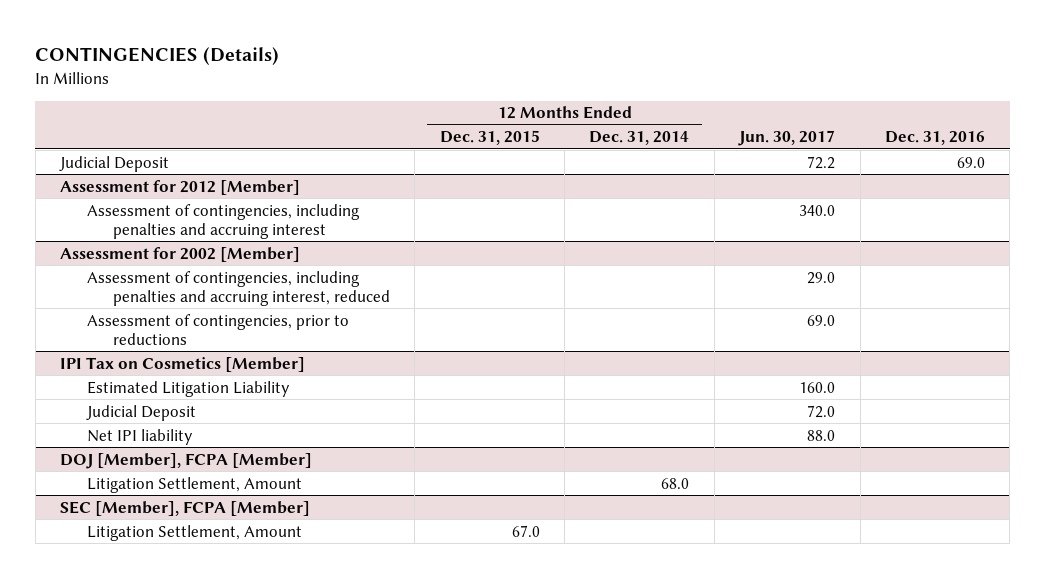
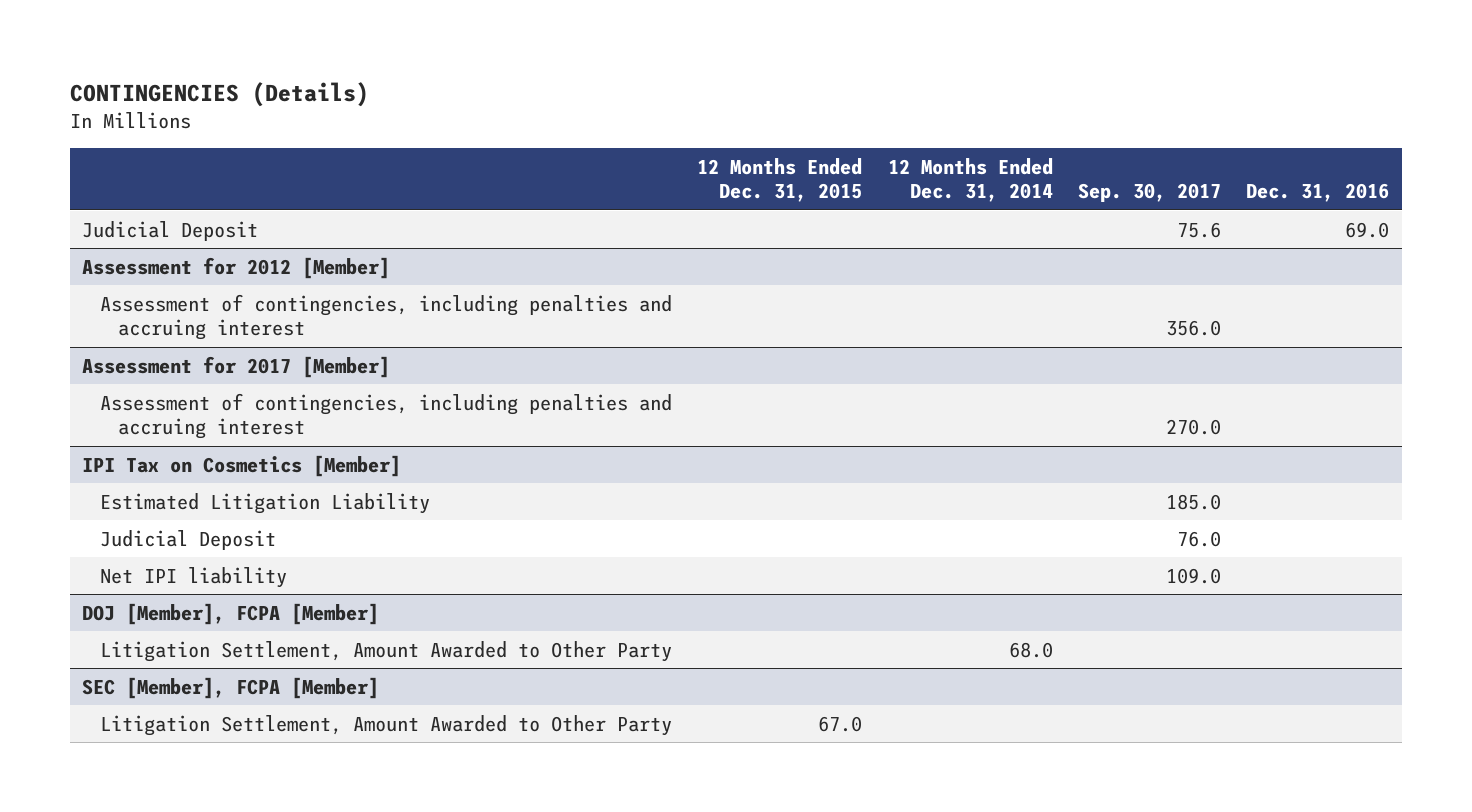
[738,130,836,147] Jun. 30, 2017 -> none
none -> [1078,183,1222,203] Sep. 30, 2017
[59,246,300,262] Assessment for 2002 [Member] -> none
[86,270,391,306] Assessment of contingencies, including penalties and accruing interest, reduced -> none
[86,313,349,345] Assessment of contingencies, prior to reductions -> none
none -> [82,355,391,378] Assessment for 2017 [Member]
none -> [100,392,673,440] Assessment of contingencies, including penalties and accruing interest
[86,476,302,493] Litigation Settlement, Amount -> none
none -> [100,640,673,662] Litigation Settlement, Amount Awarded to Other Party
[86,524,302,541] Litigation Settlement, Amount -> none
none -> [100,714,673,736] Litigation Settlement, Amount Awarded to Other Party

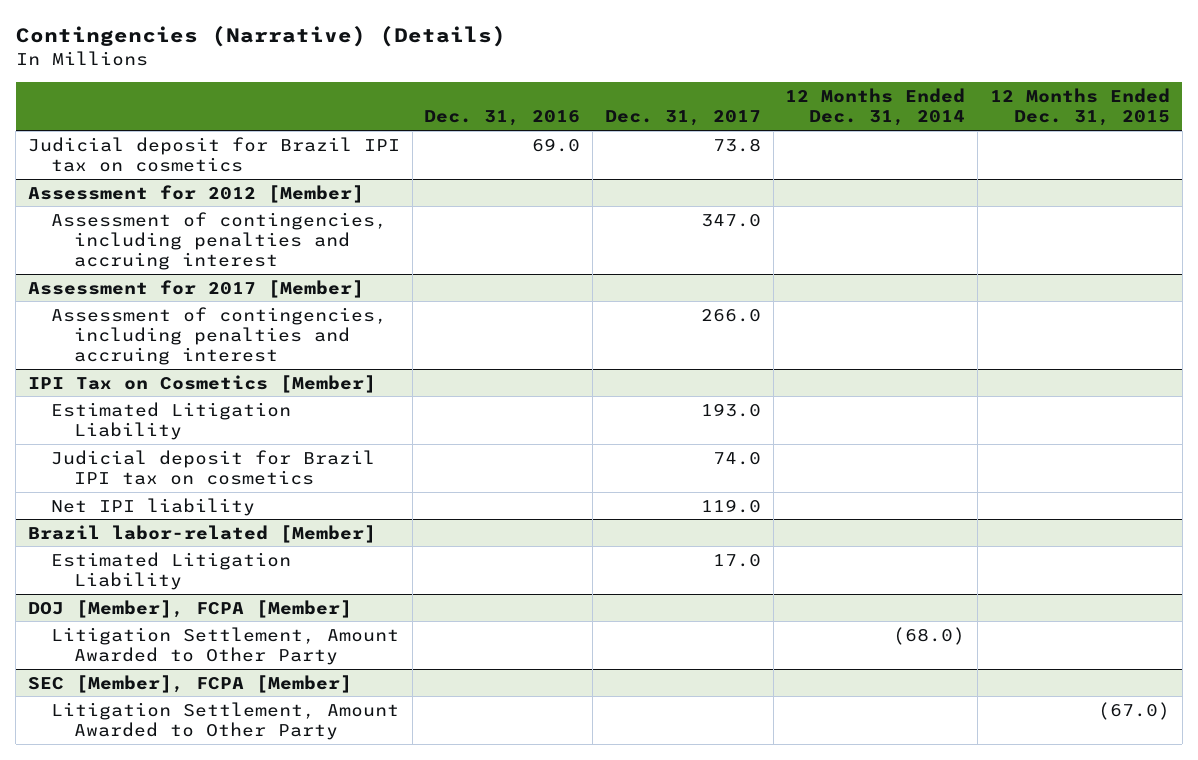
[69,81,369,107] CONTINGENCIES (Details) -> [15,26,506,48] Contingencies (Narrative) (Details)
[1078,183,1222,203] Sep. 30, 2017 -> none
none -> [604,110,761,127] Dec. 31, 2017
[82,220,259,241] Judicial Deposit -> [27,136,400,173] Judicial deposit for Brazil IPI tax on cosmetics
[100,529,277,550] Judicial Deposit -> [50,449,375,486] Judicial deposit for Brazil IPI tax on cosmetics
none -> [27,524,376,543] Brazil labor-related [Member]
none -> [50,551,291,591] Estimated Litigation Liability
[1008,641,1053,658] 68.0 -> [893,626,966,645] (68.0)
[818,715,863,732] 67.0 -> [1098,701,1171,720] (67.0)

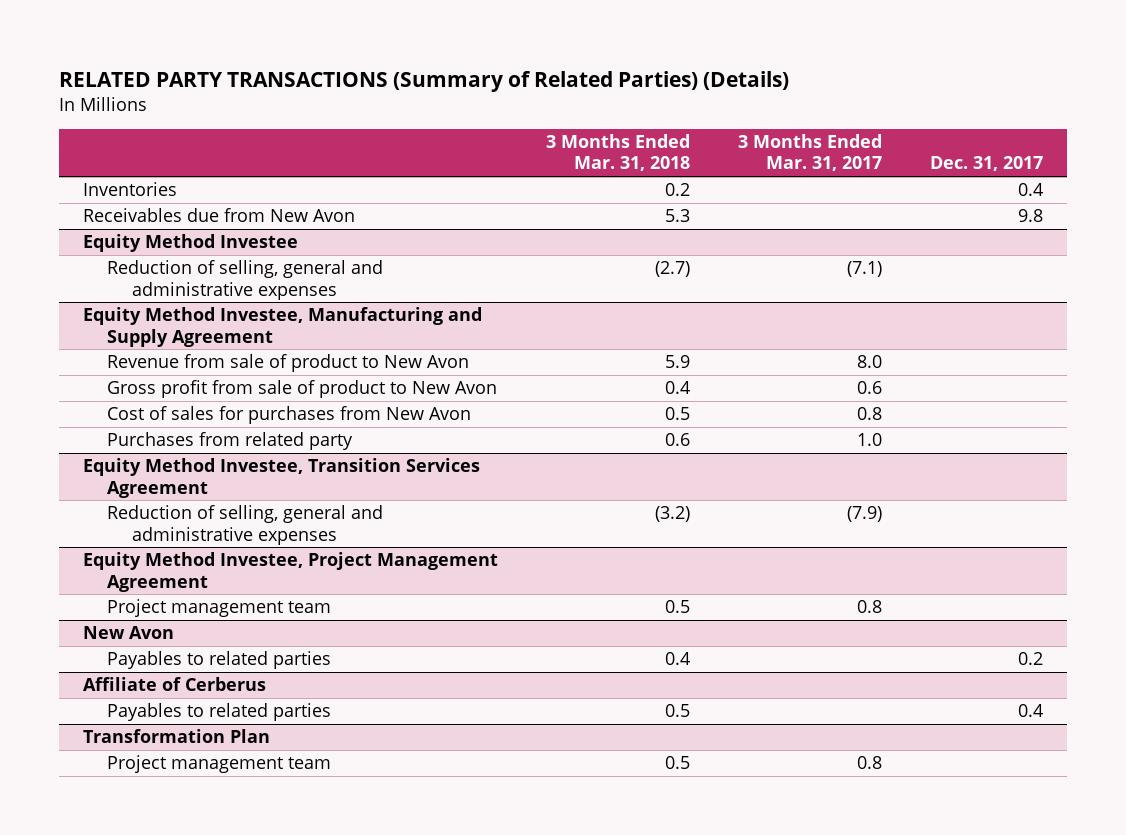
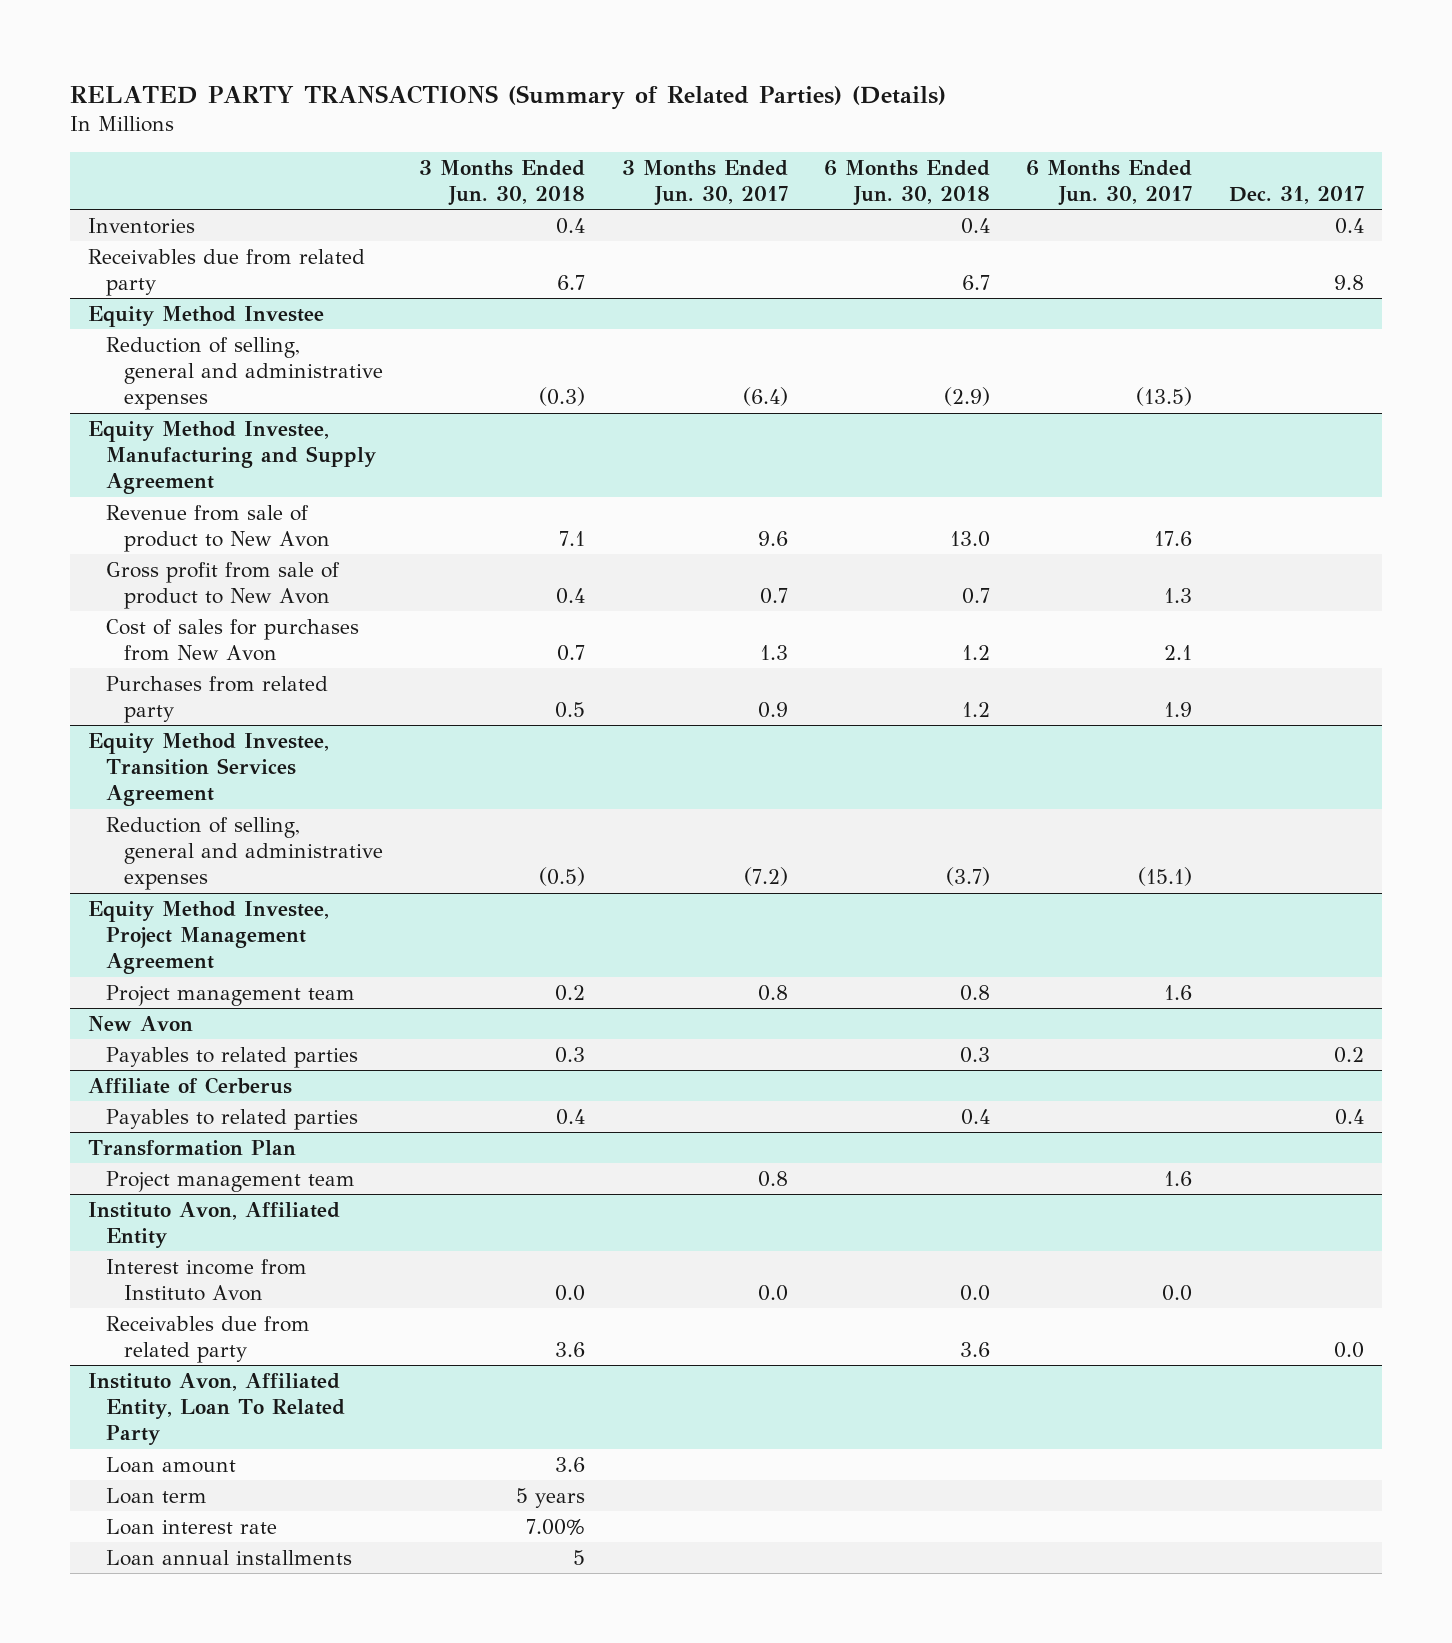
[546,134,691,172] 3 Months Ended Mar. 31, 2018 -> none
[738,134,883,172] 3 Months Ended Mar. 31, 2017 -> none
none -> [419,159,586,206] 3 Months Ended Jun. 30, 2018
none -> [621,159,788,206] 3 Months Ended Jun. 30, 2017
none -> [824,159,991,206] 6 Months Ended Jun. 30, 2018
none -> [1026,159,1193,206] 6 Months Ended Jun. 30, 2017
[83,208,356,223] Receivables due from New Avon -> [88,248,366,297] Receivables due from related party
none -> [88,1201,341,1249] Instituto Avon, Affiliated Entity
none -> [106,1258,308,1302] Interest income from Instituto Avon
none -> [106,1315,311,1364] Receivables due from related party
none -> [88,1372,346,1446] Instituto Avon, Affiliated Entity, Loan To Related Party
none -> [106,1456,237,1473] Loan amount
none -> [106,1487,208,1504] Loan term
none -> [106,1518,278,1535] Loan interest rate
none -> [106,1549,353,1566] Loan annual installments

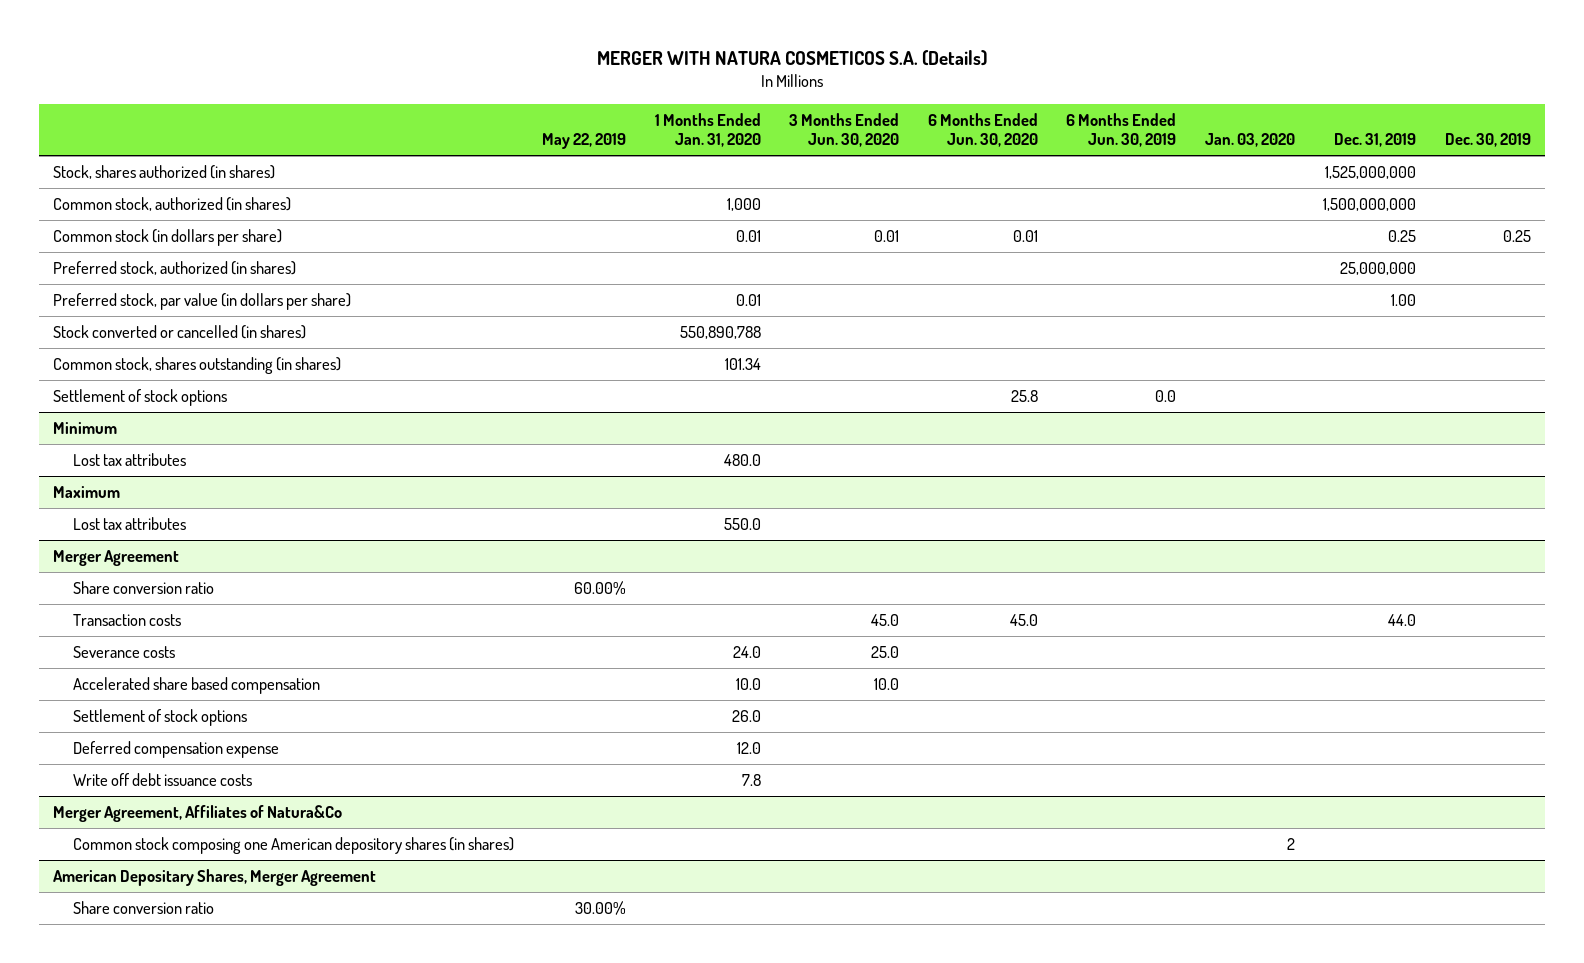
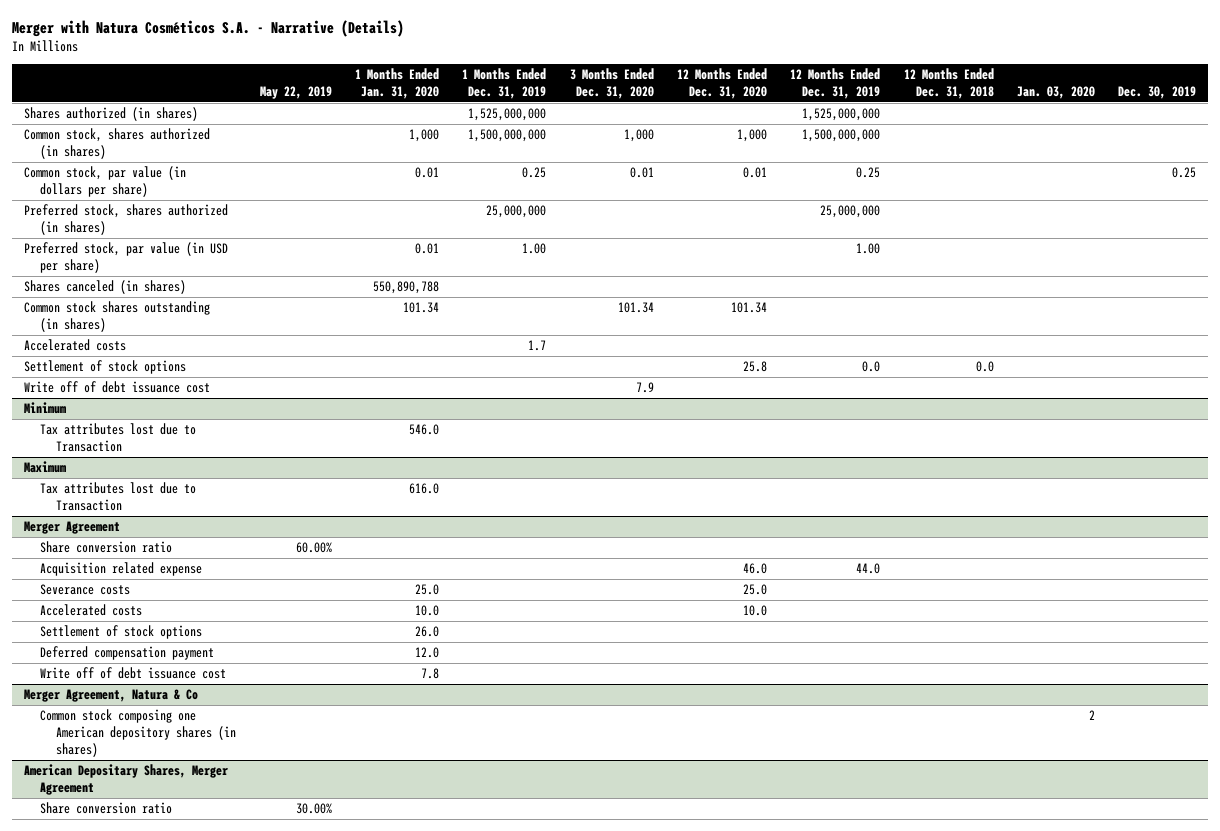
[597,49,988,66] MERGER WITH NATURA COSMETICOS S.A. (Details) -> [12,19,405,37] Merger with Natura Cosméticos S.A. - Narrative (Details)
[789,113,900,148] 3 Months Ended Jun. 30, 2020 -> none
[927,113,1038,148] 6 Months Ended Jun. 30, 2020 -> none
[1066,113,1177,148] 6 Months Ended Jun. 30, 2019 -> none
[1334,133,1417,148] Dec. 31, 2019 -> none
none -> [462,68,547,100] 1 Months Ended Dec. 31, 2019
none -> [569,68,654,100] 3 Months Ended Dec. 31, 2020
none -> [677,68,768,100] 12 Months Ended Dec. 31, 2020
none -> [790,68,881,100] 12 Months Ended Dec. 31, 2019
none -> [903,68,994,100] 12 Months Ended Dec. 31, 2018
[53,165,276,180] Stock, shares authorized (in shares) -> [23,107,198,122] Shares authorized (in shares)
[53,197,292,212] Common stock, authorized (in shares) -> [23,128,210,160] Common stock, shares authorized (in shares)
[53,229,283,247] Common stock (in dollars per share) -> [23,166,186,198] Common stock, par value (in dollars per share)
[53,261,297,276] Preferred stock, authorized (in shares) -> [23,204,228,236] Preferred stock, shares authorized (in shares)
[53,293,352,311] Preferred stock, par value (in dollars per share) -> [23,242,228,274] Preferred stock, par value (in USD per share)
[53,325,307,340] Stock converted or cancelled (in shares) -> [23,280,186,295] Shares canceled (in shares)
[53,357,342,375] Common stock, shares outstanding (in shares) -> [23,301,210,333] Common stock shares outstanding (in shares)
none -> [23,339,126,352] Accelerated costs
none -> [23,381,210,394] Write off of debt issuance cost
[72,453,186,467] Lost tax attributes -> [40,423,197,453] Tax attributes lost due to Transaction
[723,454,761,467] 480.0 -> [409,424,440,436] 546.0
[72,517,186,531] Lost tax attributes -> [40,482,197,512] Tax attributes lost due to Transaction
[723,518,761,531] 550.0 -> [409,483,440,495] 616.0
[72,614,181,627] Transaction costs -> none
none -> [40,562,203,577] Acquisition related expense
[732,646,761,659] 24.0 -> [415,584,440,596] 25.0
[72,677,320,695] Accelerated share based compensation -> [40,604,143,617] Accelerated costs
[72,741,279,759] Deferred compensation expense -> [40,646,215,661] Deferred compensation payment
[72,773,252,787] Write off debt issuance costs -> [40,667,227,680] Write off of debt issuance cost
[53,805,343,823] Merger Agreement, Affiliates of Natura&Co -> [23,689,198,703] Merger Agreement, Natura & Co

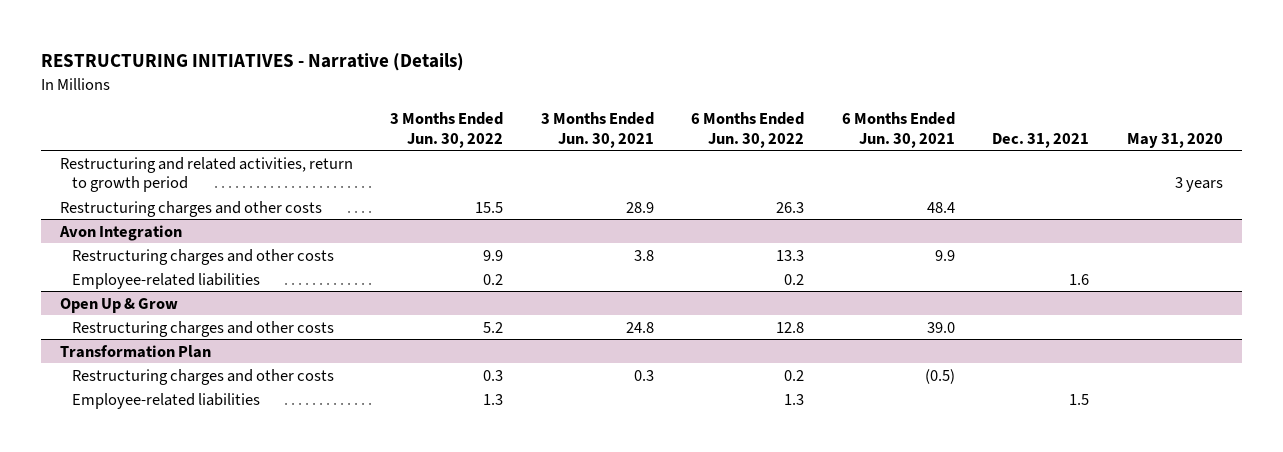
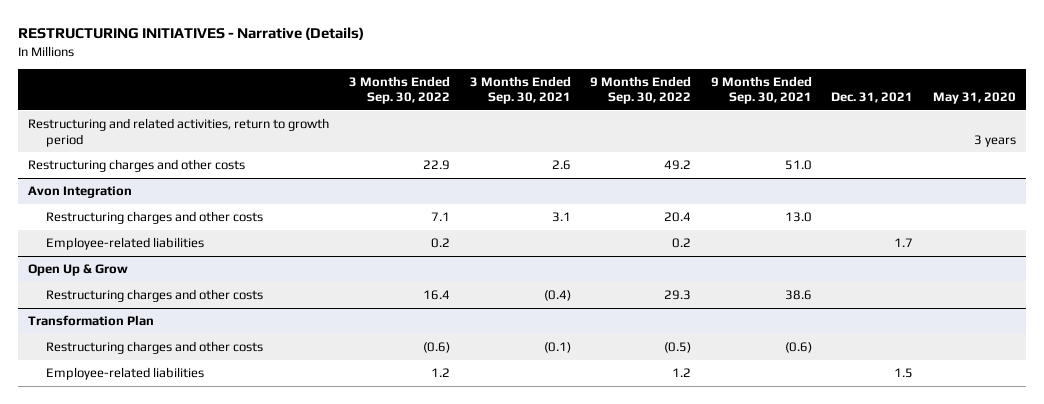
[390,112,504,148] 3 Months Ended Jun. 30, 2022 -> none
[540,112,654,148] 3 Months Ended Jun. 30, 2021 -> none
[691,112,805,148] 6 Months Ended Jun. 30, 2022 -> none
[841,112,955,148] 6 Months Ended Jun. 30, 2021 -> none
none -> [348,75,450,105] 3 Months Ended Sep. 30, 2022
none -> [469,75,571,105] 3 Months Ended Sep. 30, 2021
none -> [590,75,692,105] 9 Months Ended Sep. 30, 2022
none -> [710,75,812,105] 9 Months Ended Sep. 30, 2021
[1069,273,1090,285] 1.6 -> [894,238,914,248] 1.7

